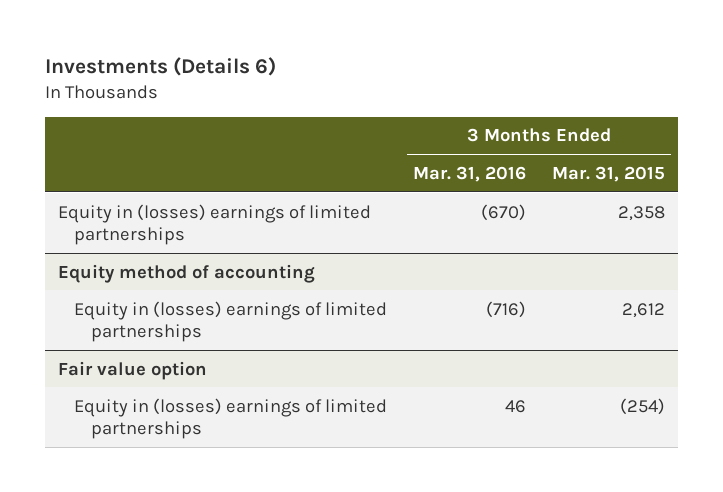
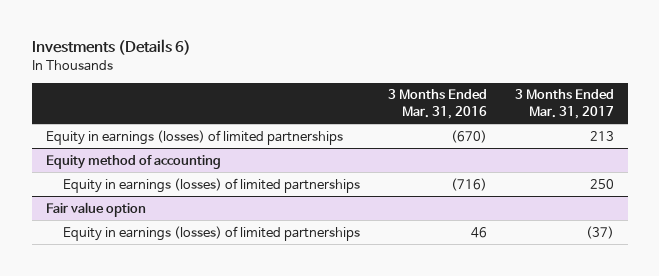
[551,165,665,182] Mar. 31, 2015 -> none
none -> [514,89,614,119] 3 Months Ended Mar. 31, 2017
[57,203,371,246] Equity in (losses) earnings of limited partnerships -> [45,129,343,145] Equity in earnings (losses) of limited partnerships
[74,300,388,343] Equity in (losses) earnings of limited partnerships -> [63,177,361,193] Equity in earnings (losses) of limited partnerships
[74,397,388,440] Equity in (losses) earnings of limited partnerships -> [63,225,361,241] Equity in earnings (losses) of limited partnerships

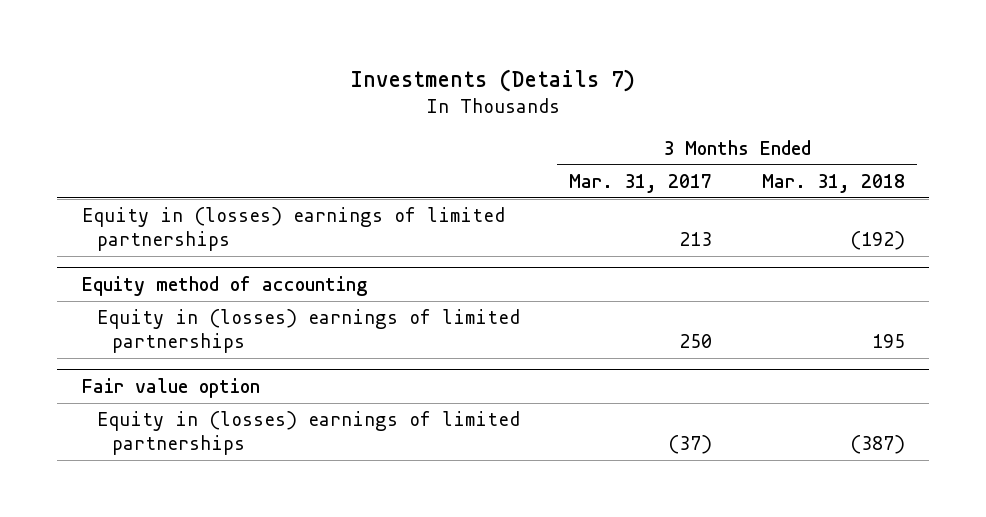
[31,38,191,55] Investments (Details 6) -> [350,68,636,92] Investments (Details 7)
[388,89,488,119] 3 Months Ended Mar. 31, 2016 -> none
none -> [761,173,905,193] Mar. 31, 2018
[45,129,343,145] Equity in earnings (losses) of limited partnerships -> [81,207,505,251] Equity in (losses) earnings of limited partnerships
[63,177,361,193] Equity in earnings (losses) of limited partnerships -> [96,309,520,353] Equity in (losses) earnings of limited partnerships
[63,225,361,241] Equity in earnings (losses) of limited partnerships -> [96,411,520,455] Equity in (losses) earnings of limited partnerships

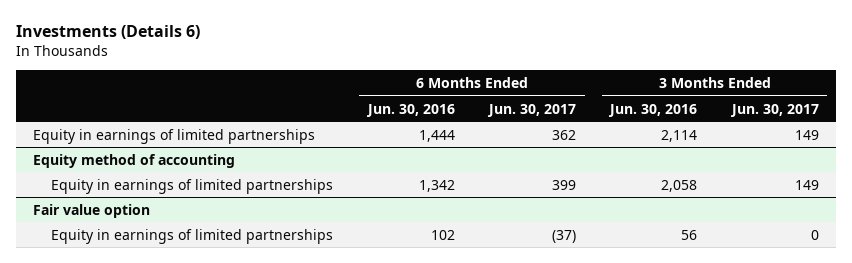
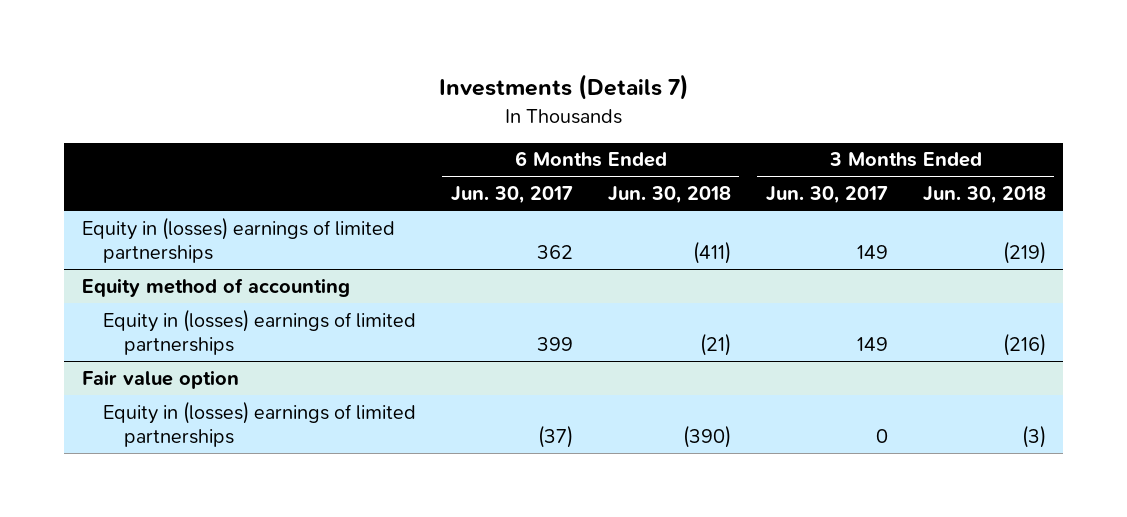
[15,25,200,40] Investments (Details 6) -> [438,74,689,101] Investments (Details 7)
[365,103,455,117] Jun. 30, 2016 -> none
[608,103,698,117] Jun. 30, 2016 -> none
none -> [607,186,731,205] Jun. 30, 2018
none -> [922,186,1046,205] Jun. 30, 2018
[32,128,315,144] Equity in earnings of limited partnerships -> [81,216,395,263] Equity in (losses) earnings of limited partnerships
[51,178,334,194] Equity in earnings of limited partnerships -> [102,308,416,355] Equity in (losses) earnings of limited partnerships
[51,228,334,244] Equity in earnings of limited partnerships -> [102,400,416,447] Equity in (losses) earnings of limited partnerships

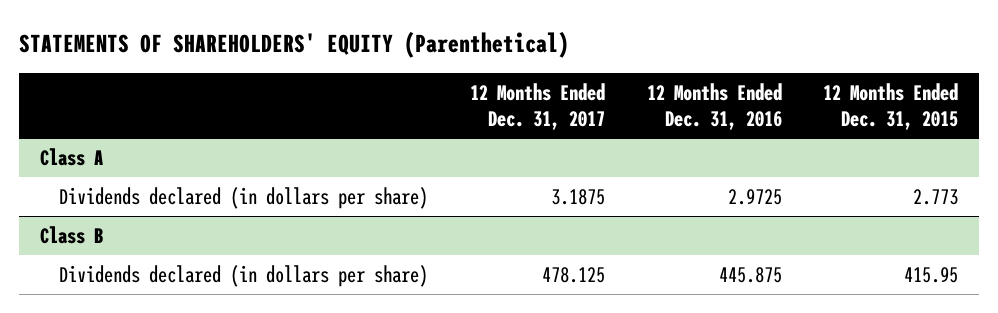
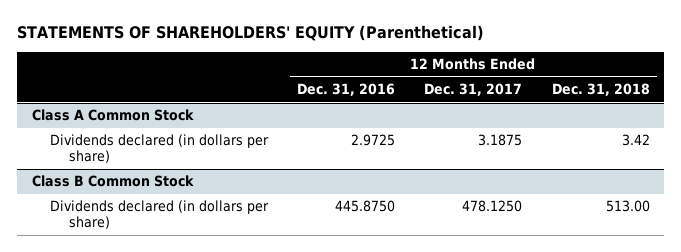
[823,82,959,130] 12 Months Ended Dec. 31, 2015 -> none
none -> [551,83,650,97] Dec. 31, 2018
[39,147,103,166] Class A -> [31,109,194,122] Class A Common Stock
[39,225,103,244] Class B -> [31,175,194,188] Class B Common Stock
[541,266,605,283] 478.125 -> [462,200,523,213] 478.1250
[718,266,782,283] 445.875 -> [335,200,396,213] 445.8750

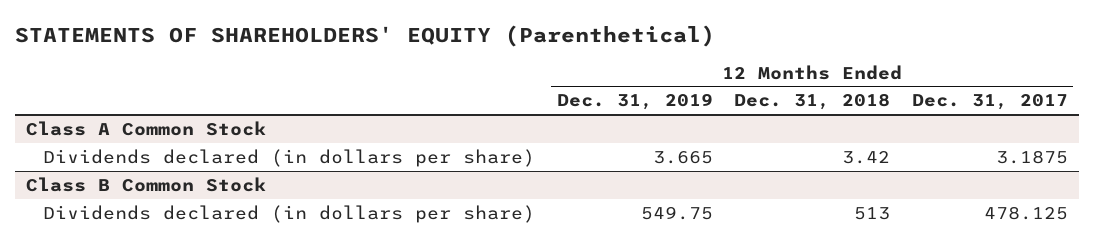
[297,83,396,97] Dec. 31, 2016 -> none
none -> [556,93,713,111] Dec. 31, 2019
[462,200,523,213] 478.1250 -> [983,205,1068,220] 478.125
[605,200,650,213] 513.00 -> [854,206,891,220] 513

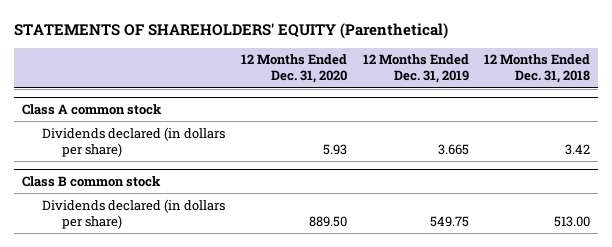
[911,94,1068,111] Dec. 31, 2017 -> none
none -> [240,54,347,84] 12 Months Ended Dec. 31, 2020
[25,120,266,136] Class A Common Stock -> [22,103,163,115] Class A common stock
[25,176,266,192] Class B Common Stock -> [22,175,162,187] Class B common stock
[854,206,891,220] 513 -> [554,215,591,227] 513.00

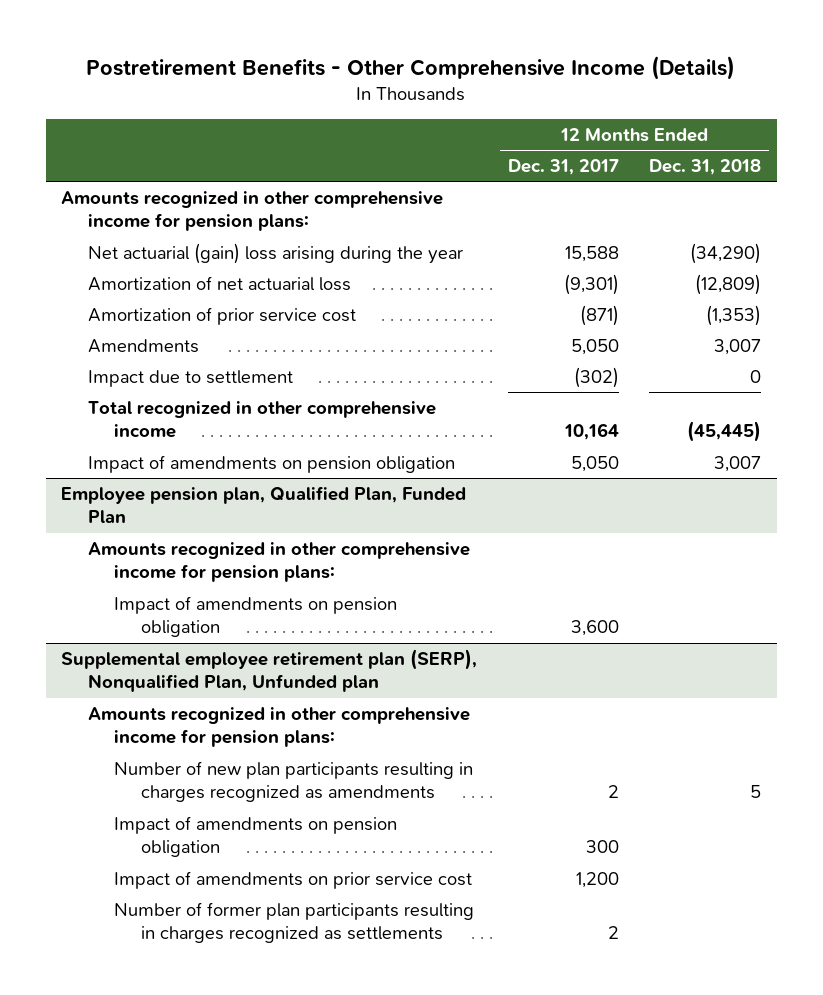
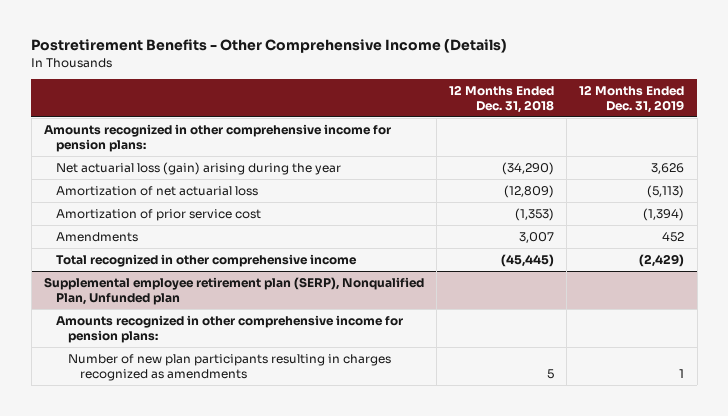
[507,159,619,176] Dec. 31, 2017 -> none
none -> [579,84,685,113] 12 Months Ended Dec. 31, 2019
[87,242,463,264] Net actuarial (gain) loss arising during the year -> [55,161,341,175] Net actuarial loss (gain) arising during the year
[87,369,293,387] Impact due to settlement -> none
[87,454,455,473] Impact of amendments on pension obligation -> none
[61,485,467,524] Employee pension plan, Qualified Plan, Funded Plan -> none
[87,541,470,583] Amounts recognized in other comprehensive income for pension plans: -> none
[114,595,398,638] Impact of amendments on pension obligation -> none
[114,815,398,858] Impact of amendments on pension obligation -> none
[114,870,473,889] Impact of amendments on prior service cost -> none
[114,901,475,944] Number of former plan participants resulting in charges recognized as settlements -> none

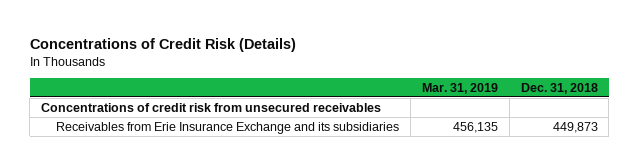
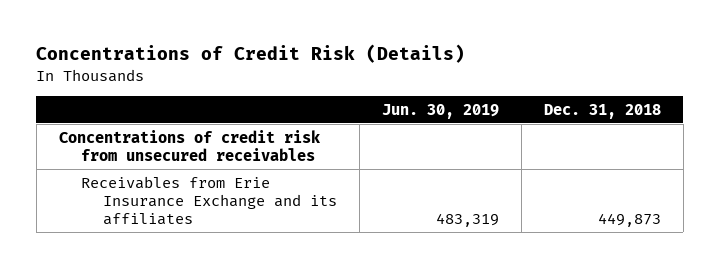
[422,82,499,94] Mar. 31, 2019 -> none
none -> [382,103,500,119] Jun. 30, 2019
[56,121,400,134] Receivables from Erie Insurance Exchange and its subsidiaries -> [81,175,338,226] Receivables from Erie Insurance Exchange and its affiliates

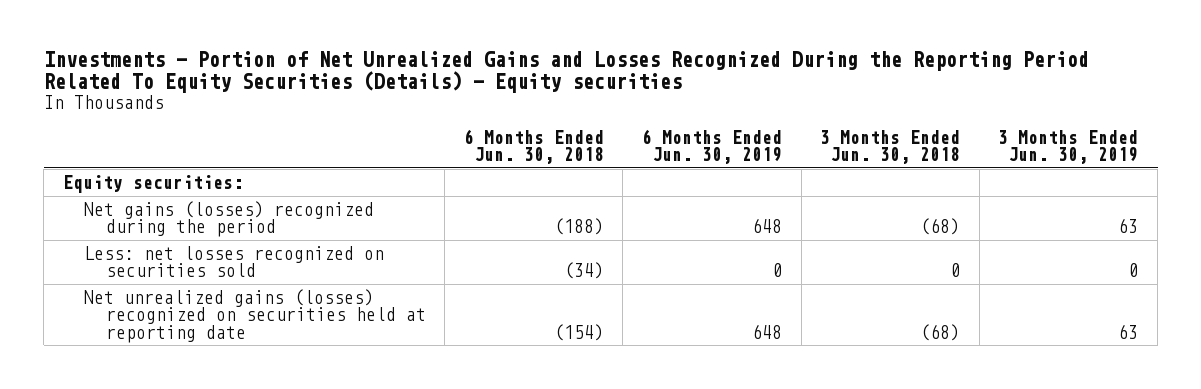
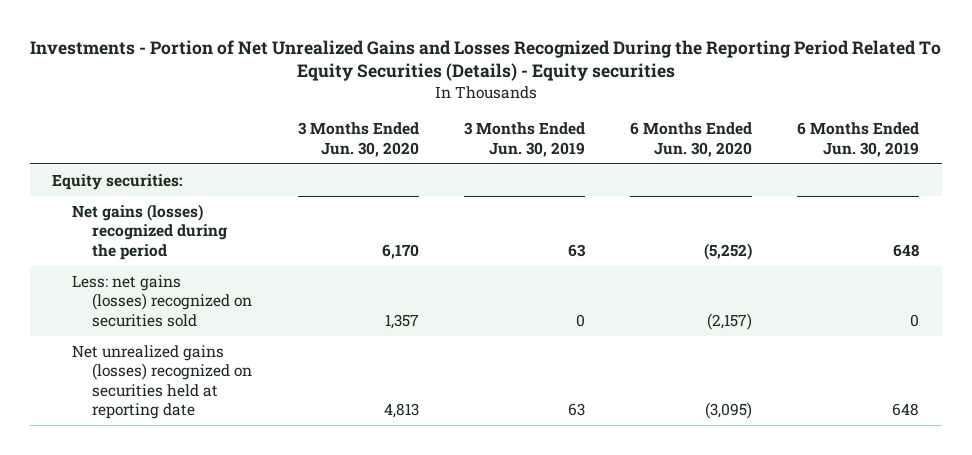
[463,128,604,165] 6 Months Ended Jun. 30, 2018 -> none
[820,129,961,165] 3 Months Ended Jun. 30, 2018 -> none
none -> [297,122,419,157] 3 Months Ended Jun. 30, 2020
none -> [630,122,753,157] 6 Months Ended Jun. 30, 2020
[84,246,385,278] Less: net losses recognized on securities sold -> [72,275,253,327] Less: net gains (losses) recognized on securities sold

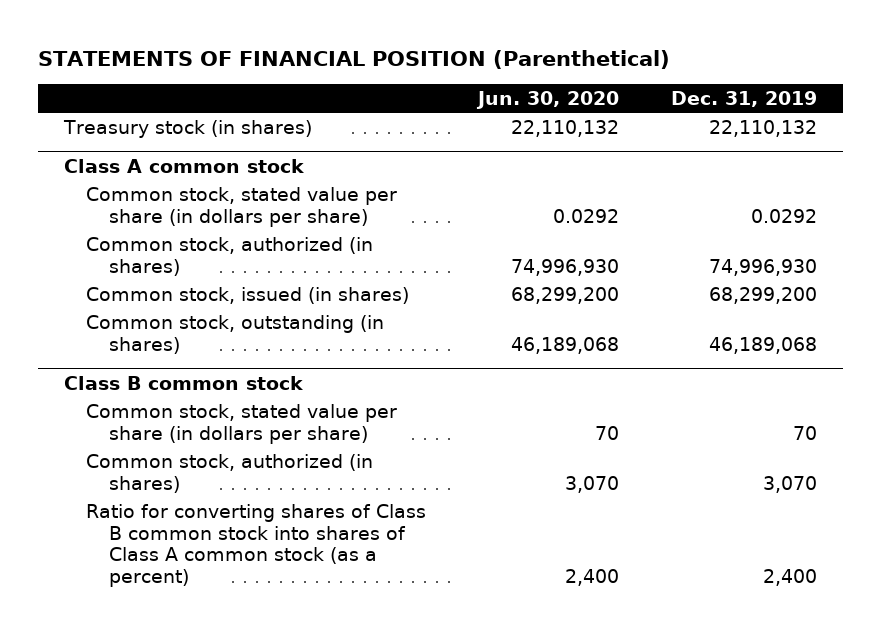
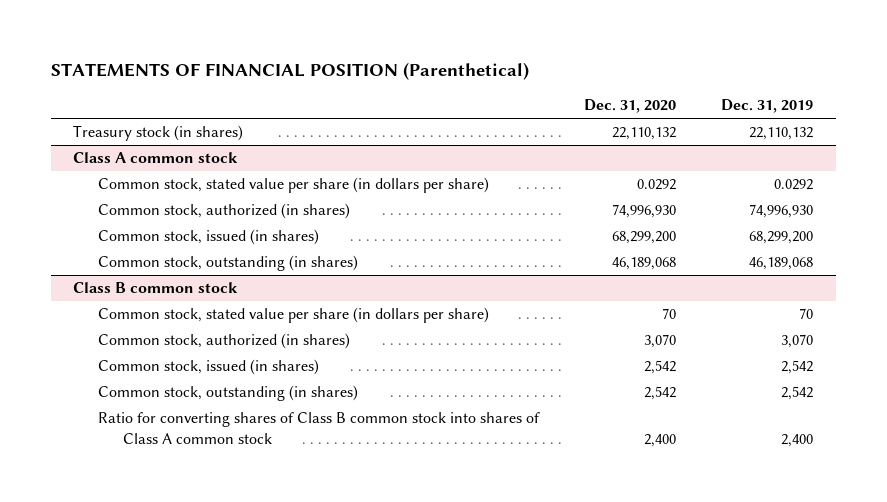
[476,91,620,110] Jun. 30, 2020 -> none
none -> [584,99,677,114] Dec. 31, 2020
none -> [98,359,320,376] Common stock, issued (in shares)
none -> [98,385,359,402] Common stock, outstanding (in shares)
[86,503,427,588] Ratio for converting shares of Class B common stock into shares of Class A common stock (as a percent) -> [98,412,541,444] Ratio for converting shares of Class B common stock into shares of Class A common stock

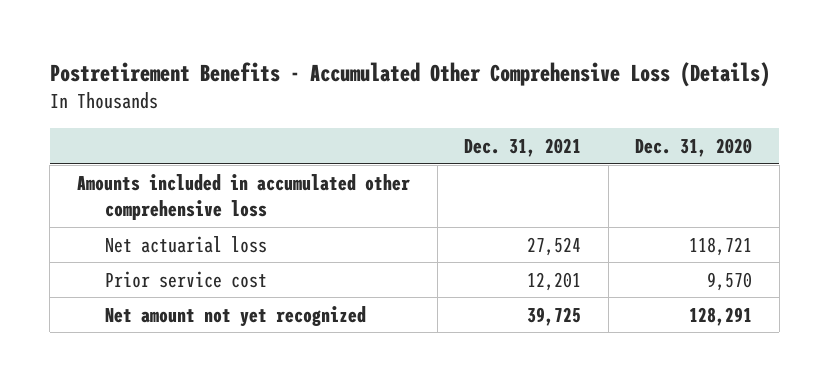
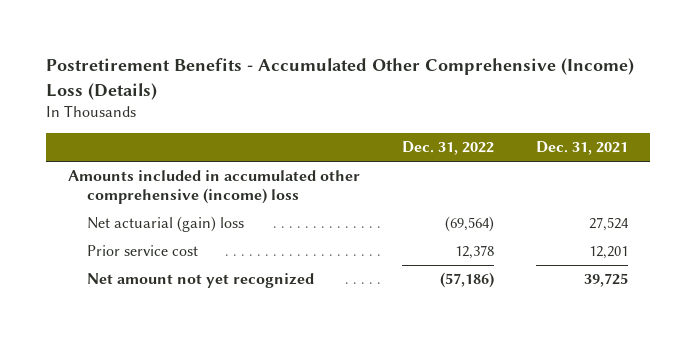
[49,62,770,88] Postretirement Benefits - Accumulated Other Comprehensive Loss (Details) -> [46,57,635,100] Postretirement Benefits - Accumulated Other Comprehensive (Income) Loss (Details)
[635,138,753,158] Dec. 31, 2020 -> none
none -> [401,141,494,156] Dec. 31, 2022
[77,173,411,220] Amounts included in accumulated other comprehensive loss -> [67,170,360,204] Amounts included in accumulated other comprehensive (income) loss
[105,235,268,253] Net actuarial loss -> [86,216,244,233] Net actuarial (gain) loss

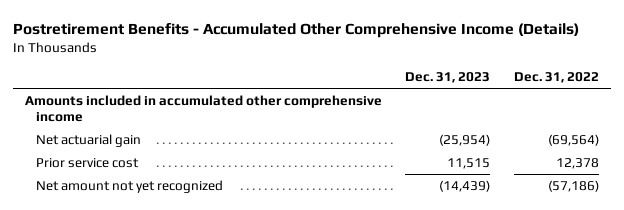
[46,57,635,100] Postretirement Benefits - Accumulated Other Comprehensive (Income) Loss (Details) -> [12,22,579,38] Postretirement Benefits - Accumulated Other Comprehensive Income (Details)
[536,141,629,156] Dec. 31, 2021 -> none
none -> [405,72,491,84] Dec. 31, 2023
[67,170,360,204] Amounts included in accumulated other comprehensive (income) loss -> [24,94,382,122] Amounts included in accumulated other comprehensive income
[86,216,244,233] Net actuarial (gain) loss -> [35,133,141,147] Net actuarial gain

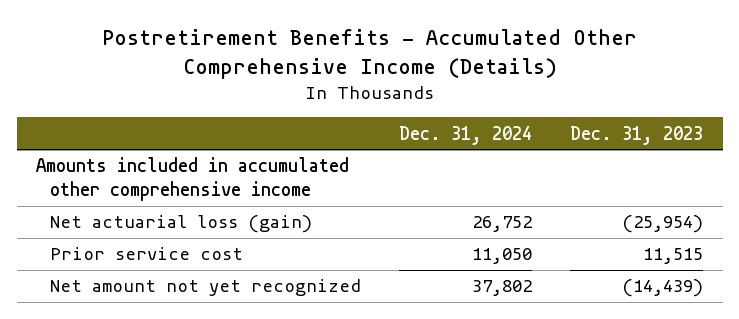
[514,72,600,84] Dec. 31, 2022 -> none
none -> [399,125,533,145] Dec. 31, 2024
[35,133,141,147] Net actuarial gain -> [49,215,312,234] Net actuarial loss (gain)

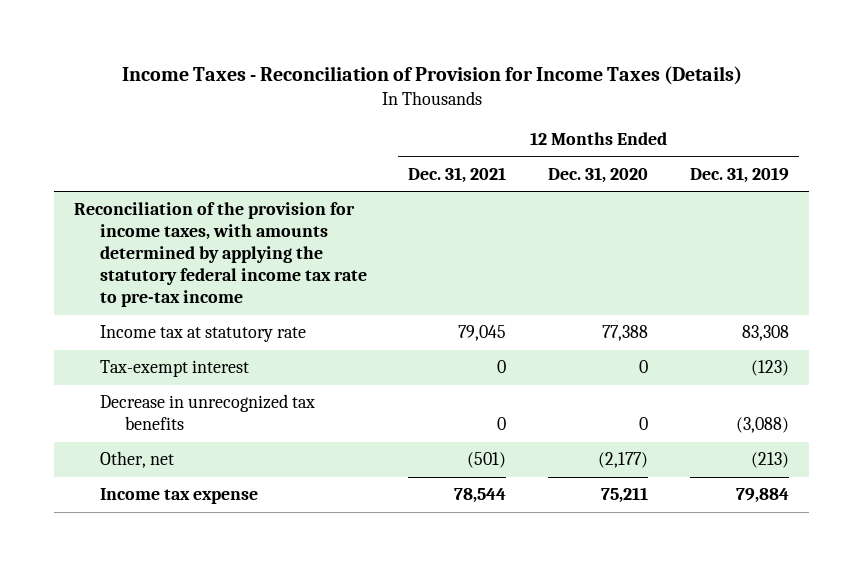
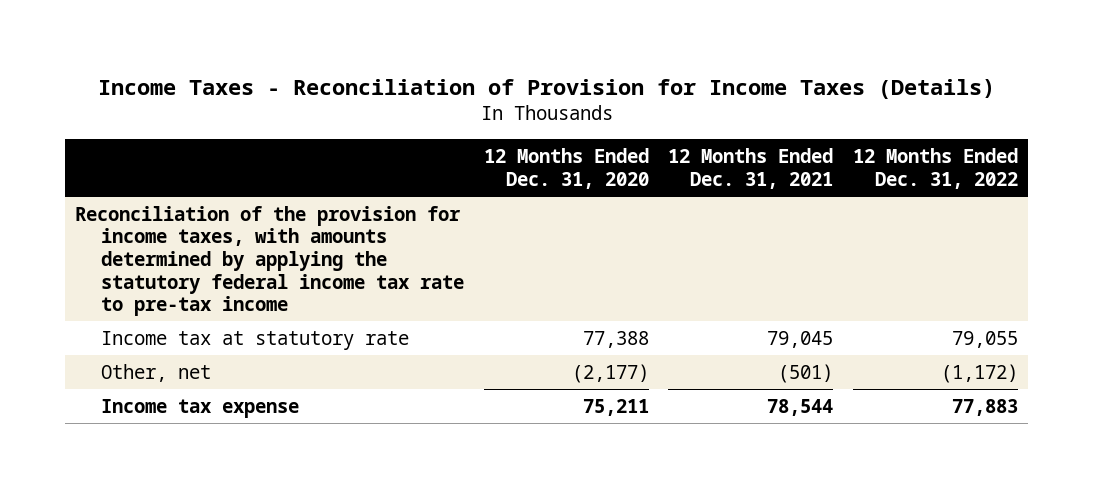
[689,166,789,183] Dec. 31, 2019 -> none
none -> [853,148,1019,189] 12 Months Ended Dec. 31, 2022
[99,360,249,378] Tax-exempt interest -> none
[99,394,315,431] Decrease in unrecognized tax benefits -> none

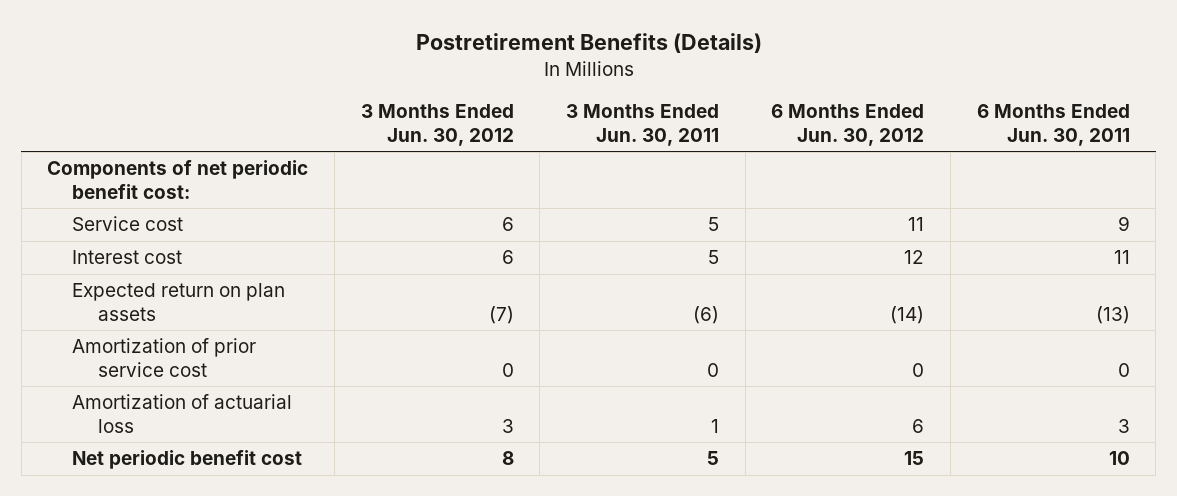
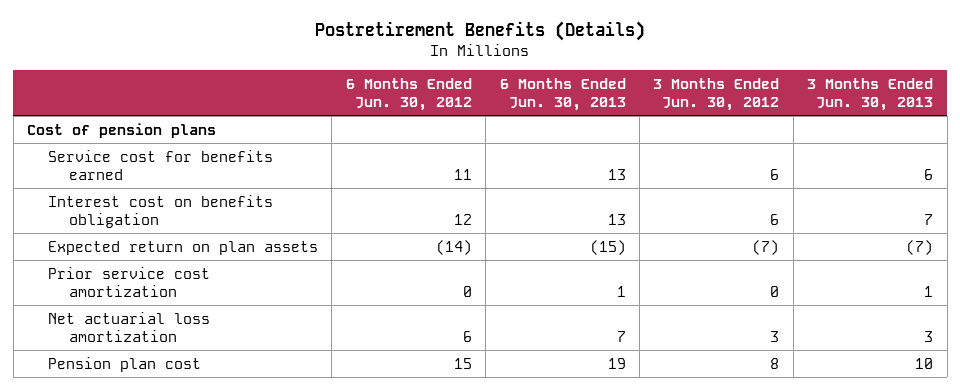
[566,103,720,146] 3 Months Ended Jun. 30, 2011 -> none
[976,103,1130,146] 6 Months Ended Jun. 30, 2011 -> none
none -> [499,77,626,111] 6 Months Ended Jun. 30, 2013
none -> [807,77,934,111] 3 Months Ended Jun. 30, 2013
[47,160,309,199] Components of net periodic benefit cost: -> [27,122,217,138] Cost of pension plans
[72,216,184,232] Service cost -> [48,149,274,180] Service cost for benefits earned
[72,250,183,265] Interest cost -> [48,194,274,228] Interest cost on benefits obligation
[72,338,257,377] Amortization of prior service cost -> [48,266,211,297] Prior service cost amortization
[72,394,293,433] Amortization of actuarial loss -> [48,311,211,342] Net actuarial loss amortization
[72,450,303,470] Net periodic benefit cost -> [48,356,202,372] Pension plan cost

